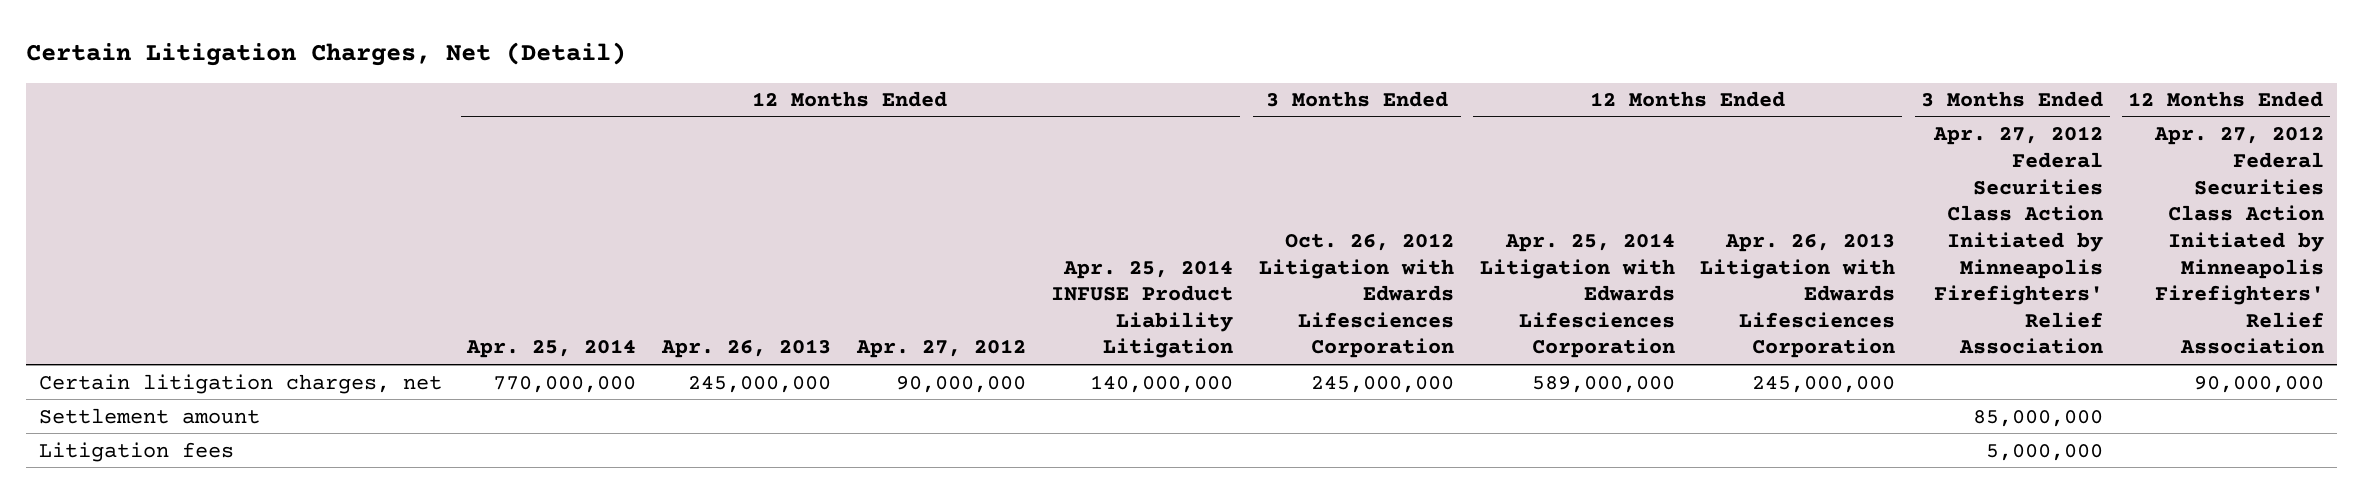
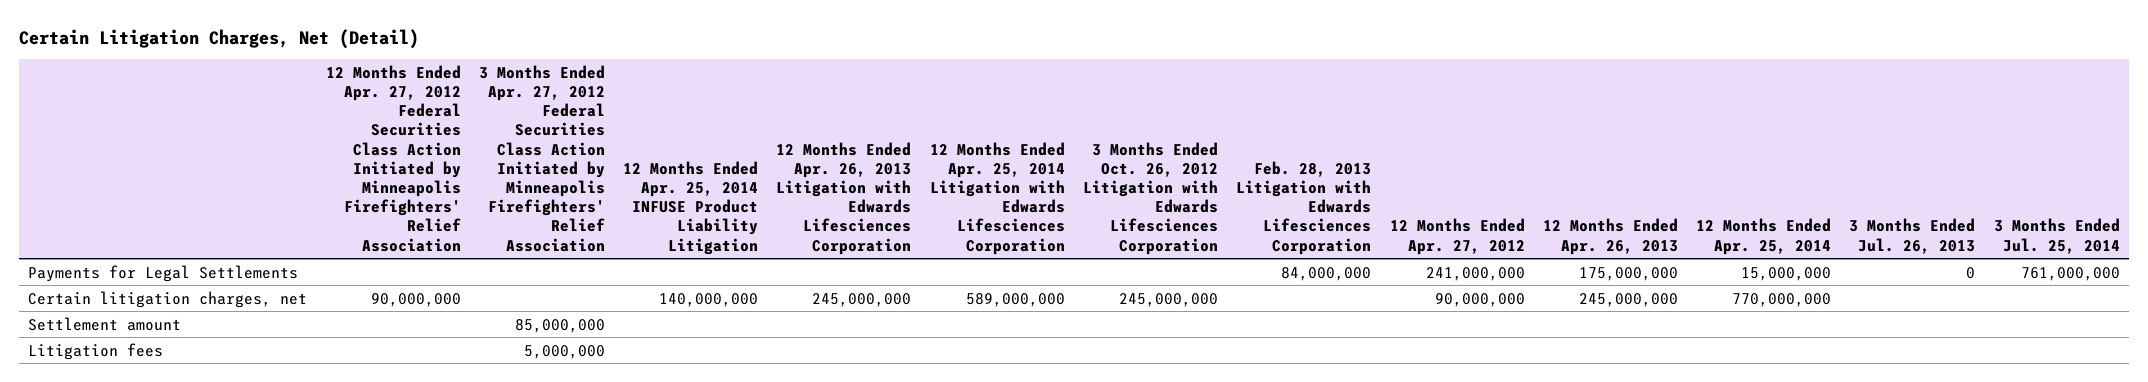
none -> [1236,160,1372,255] Feb. 28, 2013 Litigation with Edwards Lifesciences Corporation
none -> [1849,218,1976,254] 3 Months Ended Jul. 26, 2013
none -> [1993,218,2120,254] 3 Months Ended Jul. 25, 2014
none -> [28,264,299,282] Payments for Legal Settlements

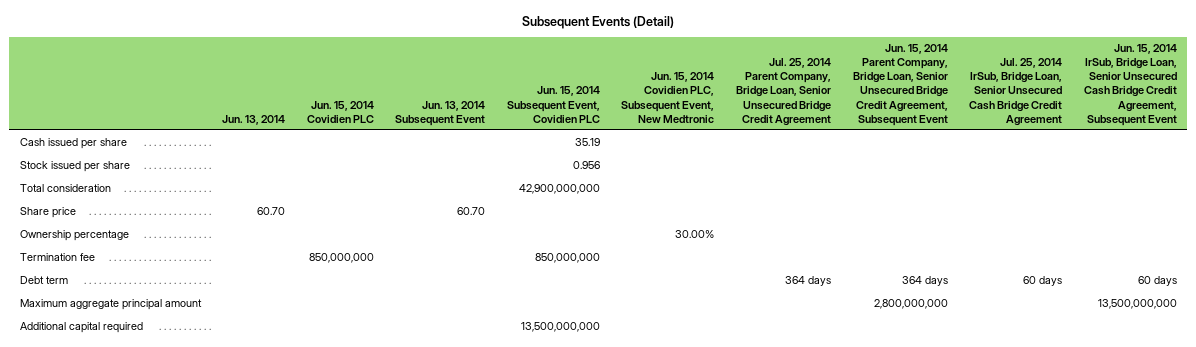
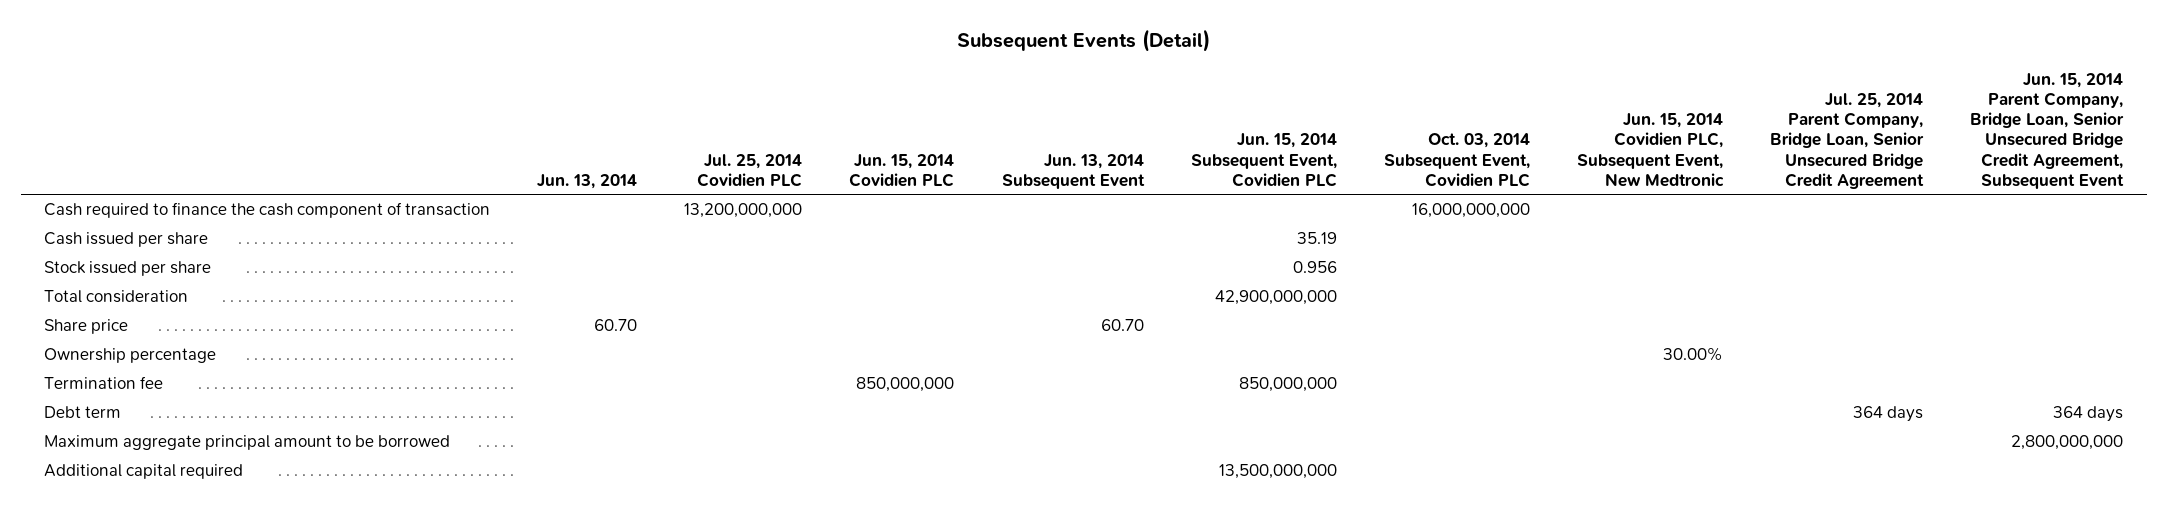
[969,58,1063,126] Jul. 25, 2014 IrSub, Bridge Loan, Senior Unsecured Cash Bridge Credit Agreement -> none
[1083,44,1177,126] Jun. 15, 2014 IrSub, Bridge Loan, Senior Unsecured Cash Bridge Credit Agreement, Subsequent Event -> none
none -> [697,153,803,187] Jul. 25, 2014 Covidien PLC
none -> [1383,133,1530,187] Oct. 03, 2014 Subsequent Event, Covidien PLC
none -> [44,202,491,219] Cash required to finance the cash component of transaction
[19,299,202,311] Maximum aggregate principal amount -> [44,435,451,451] Maximum aggregate principal amount to be borrowed

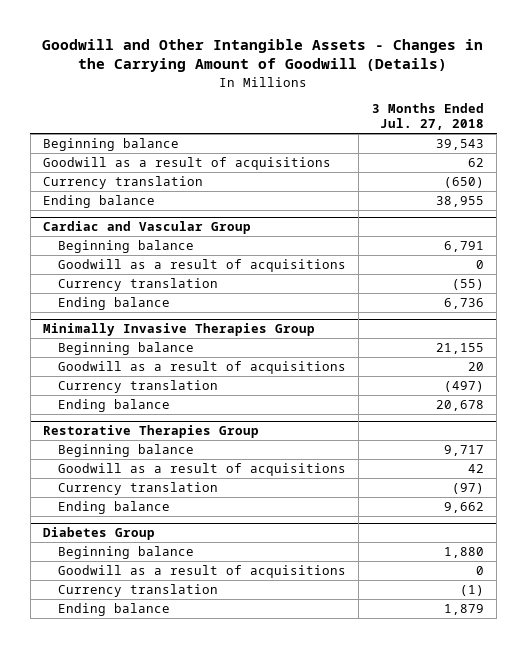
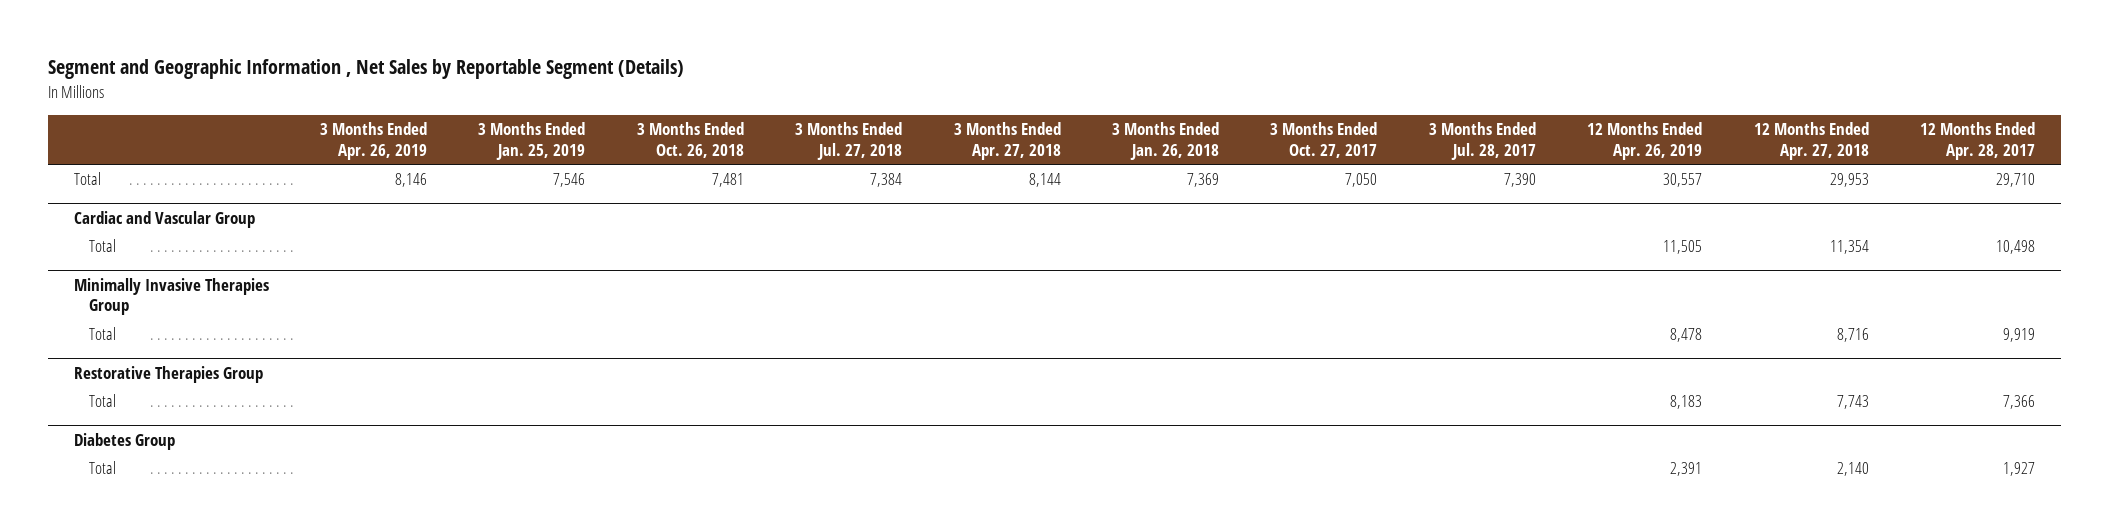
[42,38,484,73] Goodwill and Other Intangible Assets - Changes in the Carrying Amount of Goodwill (Details) -> [47,59,684,80] Segment and Geographic Information , Net Sales by Reportable Segment (Details)
none -> [319,122,427,160] 3 Months Ended Apr. 26, 2019
none -> [478,122,586,160] 3 Months Ended Jan. 25, 2019
none -> [636,122,744,158] 3 Months Ended Oct. 26, 2018
none -> [953,122,1061,160] 3 Months Ended Apr. 27, 2018
none -> [1111,122,1219,160] 3 Months Ended Jan. 26, 2018
none -> [1270,122,1378,158] 3 Months Ended Oct. 27, 2017
none -> [1428,122,1536,160] 3 Months Ended Jul. 28, 2017
none -> [1587,122,1703,160] 12 Months Ended Apr. 26, 2019
none -> [1753,122,1869,160] 12 Months Ended Apr. 27, 2018
none -> [1919,122,2035,160] 12 Months Ended Apr. 28, 2017
[42,137,179,151] Beginning balance -> none
[42,156,331,170] Goodwill as a result of acquisitions -> none
[42,175,203,189] Currency translation -> none
[42,194,155,208] Ending balance -> none
none -> [73,172,101,186] Total
[57,239,194,253] Beginning balance -> none
[57,258,346,272] Goodwill as a result of acquisitions -> none
[57,277,218,291] Currency translation -> none
[57,296,170,310] Ending balance -> none
none -> [88,239,116,253] Total
[57,341,194,355] Beginning balance -> none
[57,360,346,374] Goodwill as a result of acquisitions -> none
[57,379,218,393] Currency translation -> none
[57,398,170,412] Ending balance -> none
none -> [88,327,116,341] Total
[57,443,194,457] Beginning balance -> none
[57,462,346,476] Goodwill as a result of acquisitions -> none
[57,481,218,495] Currency translation -> none
[57,500,170,514] Ending balance -> none
none -> [88,394,116,408] Total
[57,545,194,559] Beginning balance -> none
[57,564,346,578] Goodwill as a result of acquisitions -> none
[57,583,218,597] Currency translation -> none
[57,602,170,616] Ending balance -> none
none -> [88,461,116,475] Total

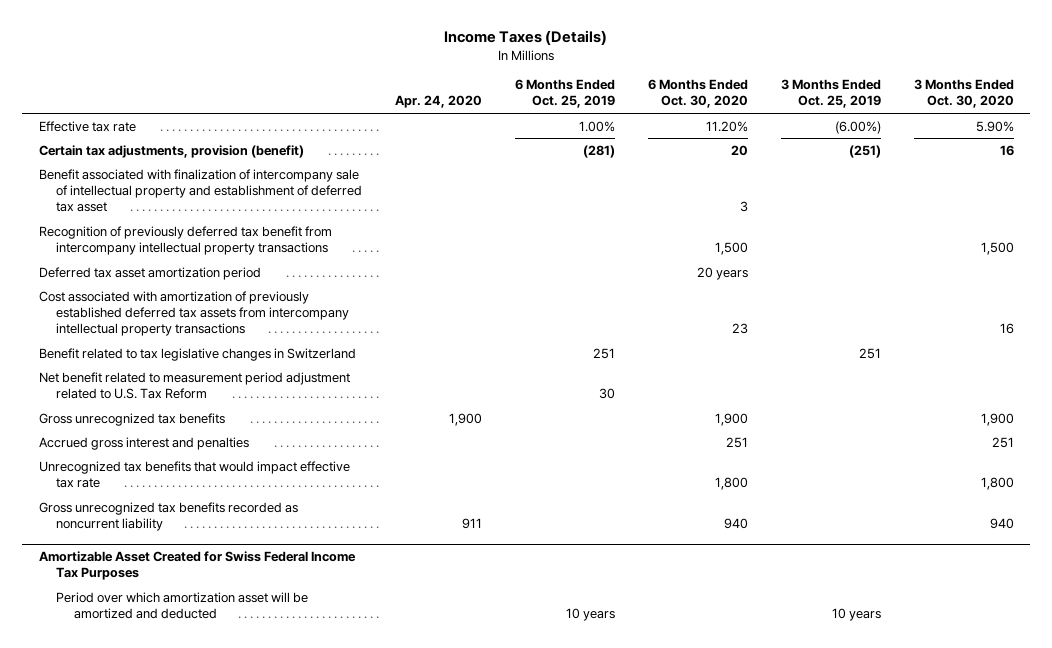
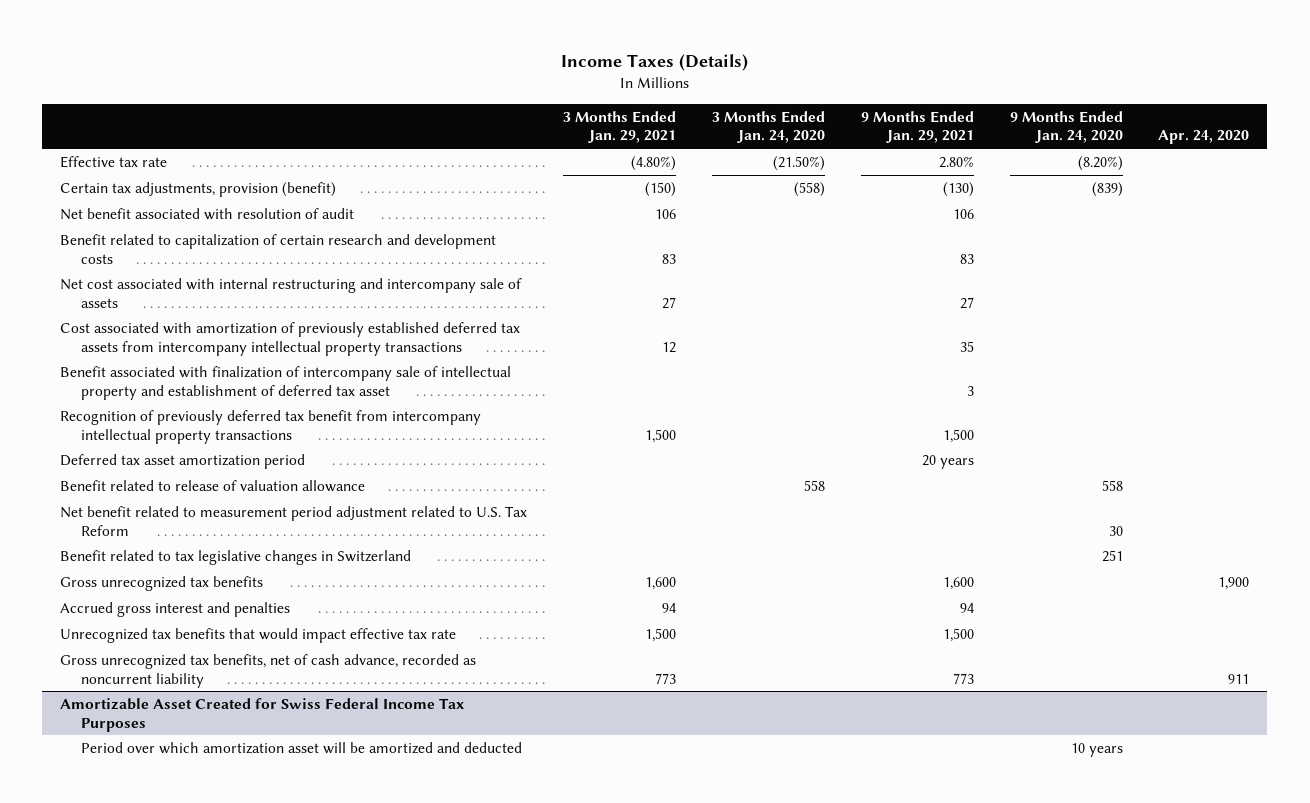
[515,79,616,109] 6 Months Ended Oct. 25, 2019 -> none
[647,79,748,109] 6 Months Ended Oct. 30, 2020 -> none
[780,79,881,109] 3 Months Ended Oct. 25, 2019 -> none
[913,79,1014,109] 3 Months Ended Oct. 30, 2020 -> none
none -> [563,110,677,144] 3 Months Ended Jan. 29, 2021
none -> [711,110,825,144] 3 Months Ended Jan. 24, 2020
none -> [860,110,974,144] 9 Months Ended Jan. 29, 2021
none -> [1009,110,1123,144] 9 Months Ended Jan. 24, 2020
none -> [60,207,355,220] Net benefit associated with resolution of audit
none -> [60,233,497,264] Benefit related to capitalization of certain research and development costs
none -> [60,277,523,308] Net cost associated with internal restructuring and intercompany sale of assets
[38,290,350,337] Cost associated with amortization of previously established deferred tax assets from intercompany intellectual property transactions -> [60,321,521,356] Cost associated with amortization of previously established deferred tax assets from intercompany intellectual property transactions
none -> [60,479,366,492] Benefit related to release of valuation allowance
[38,347,356,361] Benefit related to tax legislative changes in Switzerland -> [60,549,412,565] Benefit related to tax legislative changes in Switzerland
[38,501,298,531] Gross unrecognized tax benefits recorded as noncurrent liability -> [60,653,477,688] Gross unrecognized tax benefits, net of cash advance, recorded as noncurrent liability

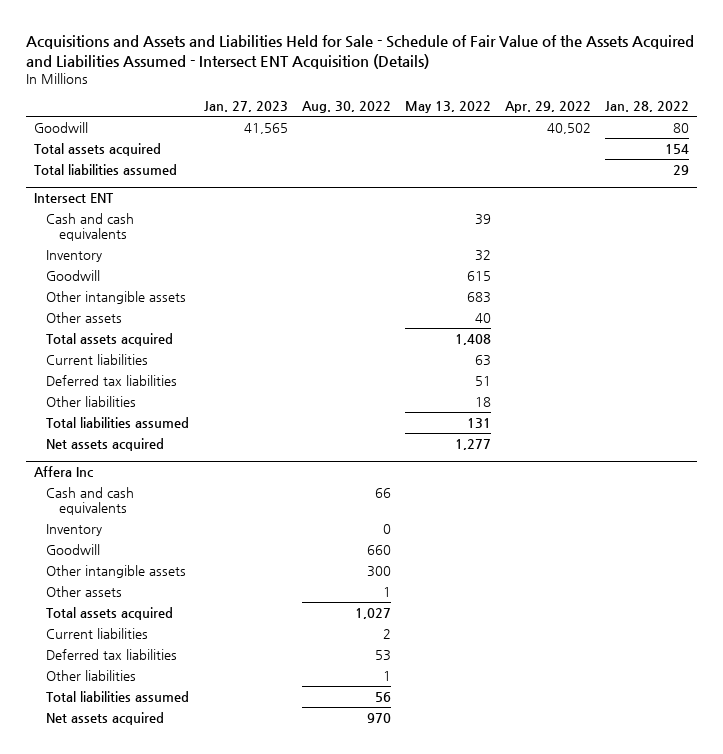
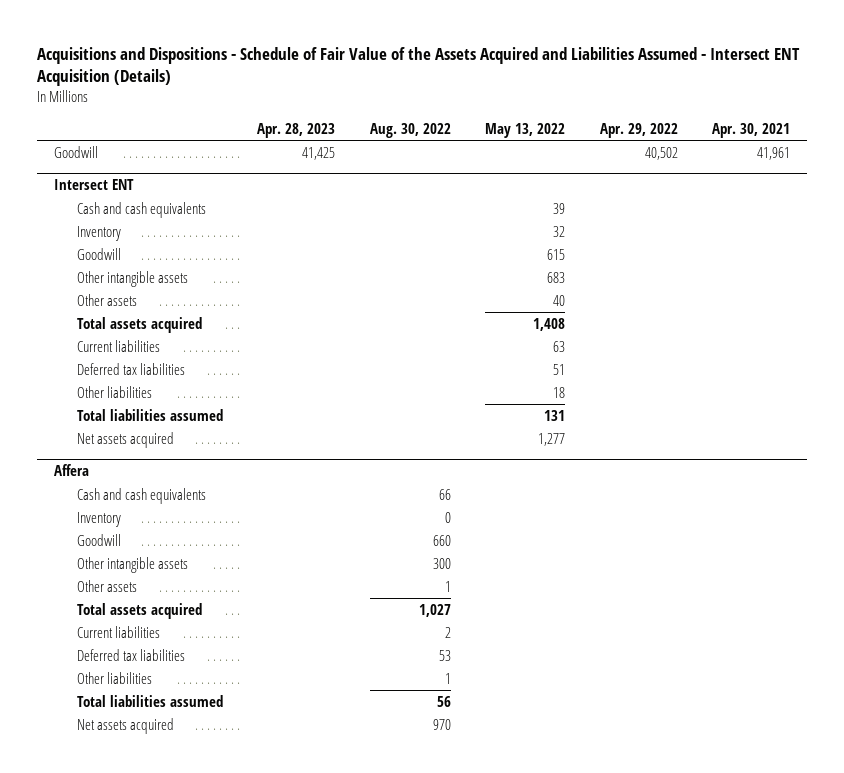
[26,35,695,69] Acquisitions and Assets and Liabilities Held for Sale - Schedule of Fair Value of the Assets Acquired and Liabilities Assumed - Intersect ENT Acquisition (Details) -> [36,46,800,87] Acquisitions and Dispositions - Schedule of Fair Value of the Assets Acquired and Liabilities Assumed - Intersect ENT Acquisition (Details)
[203,101,288,113] Jan. 27, 2023 -> none
[605,101,690,113] Jan. 28, 2022 -> none
none -> [257,122,336,138] Apr. 28, 2023
none -> [712,122,791,138] Apr. 30, 2021
[33,142,161,156] Total assets acquired -> none
[33,163,177,175] Total liabilities assumed -> none
[33,466,93,478] Affera Inc -> [54,464,90,477] Affera

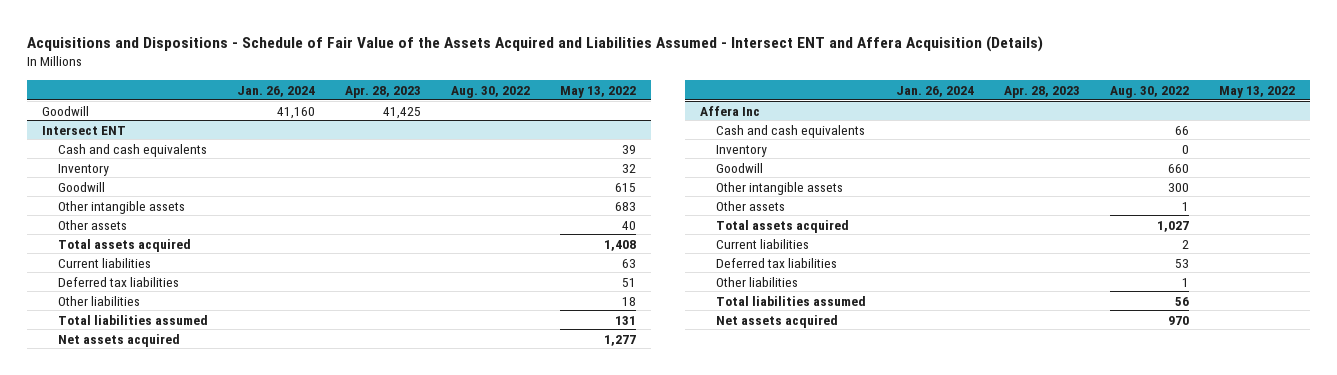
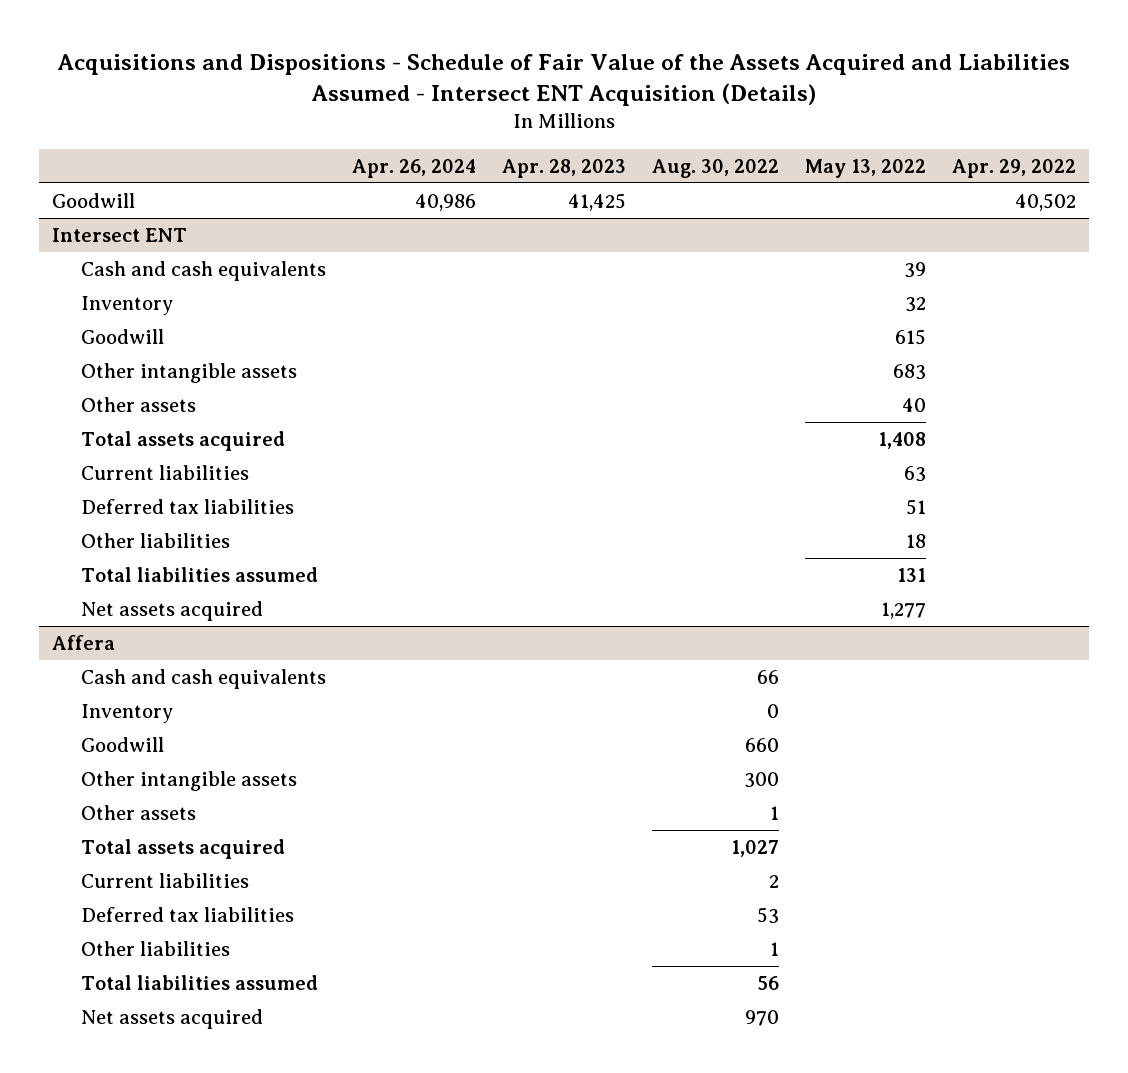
[27,36,1044,53] Acquisitions and Dispositions - Schedule of Fair Value of the Assets Acquired and Liabilities Assumed - Intersect ENT and Affera Acquisition (Details) -> [56,54,1070,107] Acquisitions and Dispositions - Schedule of Fair Value of the Assets Acquired and Liabilities Assumed - Intersect ENT Acquisition (Details)
[237,85,316,97] Jan. 26, 2024 -> none
none -> [351,158,476,178] Apr. 26, 2024
none -> [951,158,1076,178] Apr. 29, 2022
[700,105,761,116] Affera Inc -> [51,635,115,651] Affera

